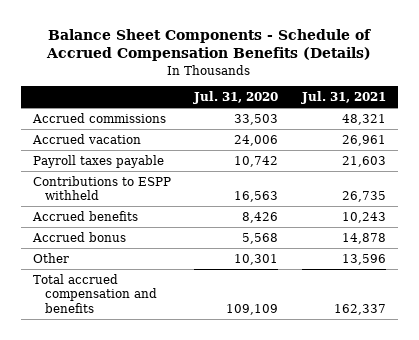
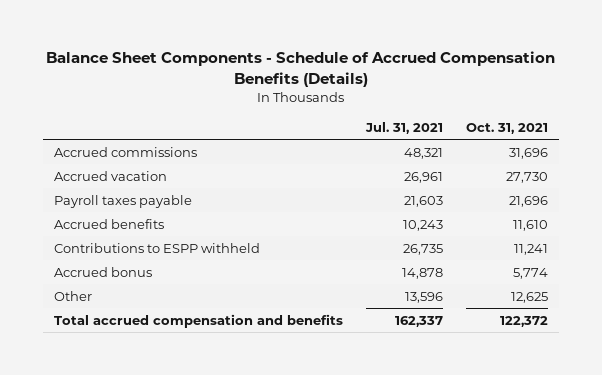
[193,91,279,105] Jul. 31, 2020 -> none
none -> [465,122,548,134] Oct. 31, 2021
[33,175,172,201] Contributions to ESPP withheld -> [54,242,261,253] Contributions to ESPP withheld

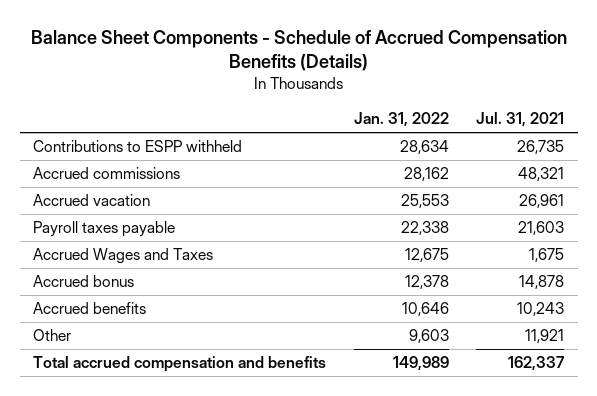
[465,122,548,134] Oct. 31, 2021 -> none
none -> [353,112,449,128] Jan. 31, 2022
[54,242,261,253] Contributions to ESPP withheld -> [33,140,243,153] Contributions to ESPP withheld
none -> [33,248,214,265] Accrued Wages and Taxes
[54,218,165,229] Accrued benefits -> [33,302,147,315] Accrued benefits
[405,291,444,303] 13,596 -> [525,329,565,344] 11,921

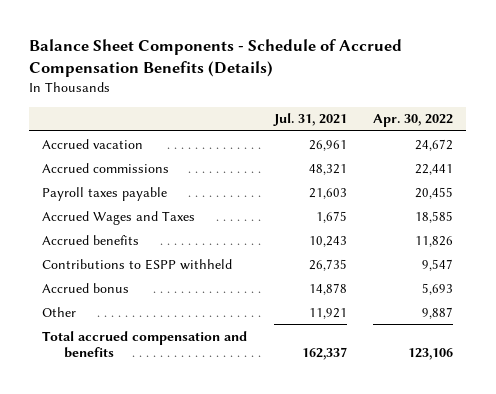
[353,112,449,128] Jan. 31, 2022 -> none
none -> [373,114,454,128] Apr. 30, 2022
[33,167,181,180] Accrued commissions -> [42,162,170,173] Accrued commissions
[33,140,243,153] Contributions to ESPP withheld -> [42,258,233,270] Contributions to ESPP withheld
[33,275,135,288] Accrued bonus -> [42,282,130,293] Accrued bonus

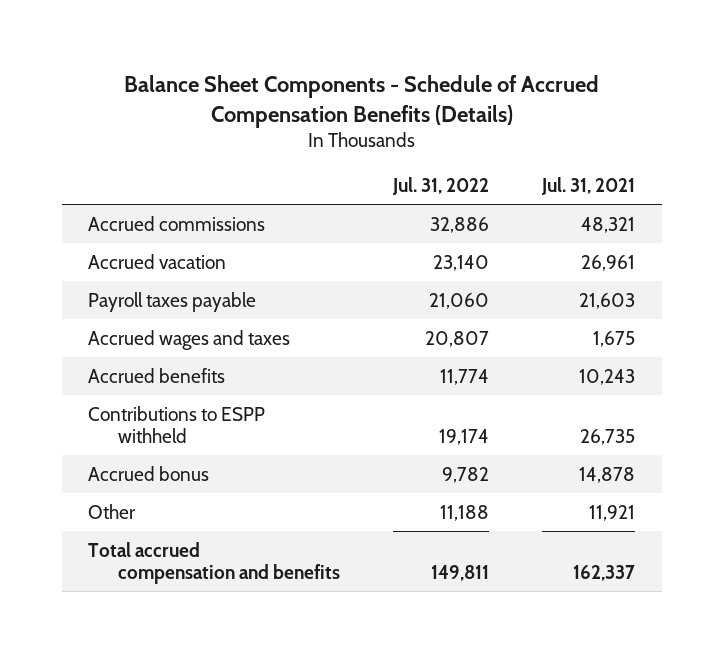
[373,114,454,128] Apr. 30, 2022 -> none
none -> [392,177,490,196] Jul. 31, 2022
[42,138,144,149] Accrued vacation -> [88,253,227,269] Accrued vacation
[42,210,196,225] Accrued Wages and Taxes -> [88,329,291,350] Accrued wages and taxes

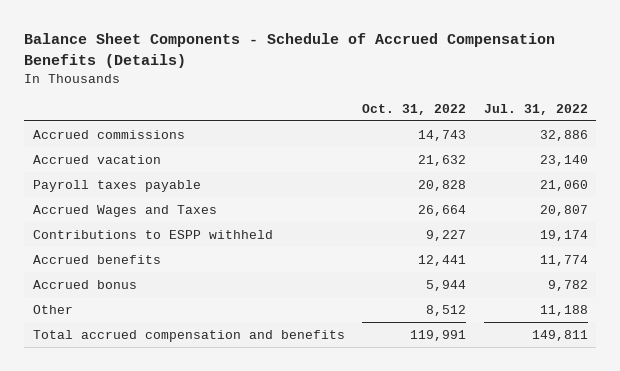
[541,177,636,196] Jul. 31, 2021 -> none
none -> [362,103,467,115] Oct. 31, 2022
[88,329,291,350] Accrued wages and taxes -> [32,204,217,217] Accrued Wages and Taxes
[88,367,226,383] Accrued benefits -> [32,254,161,264] Accrued benefits

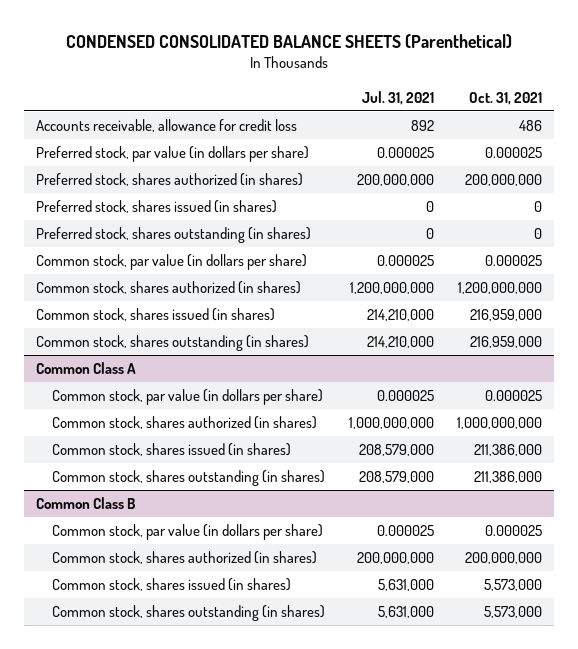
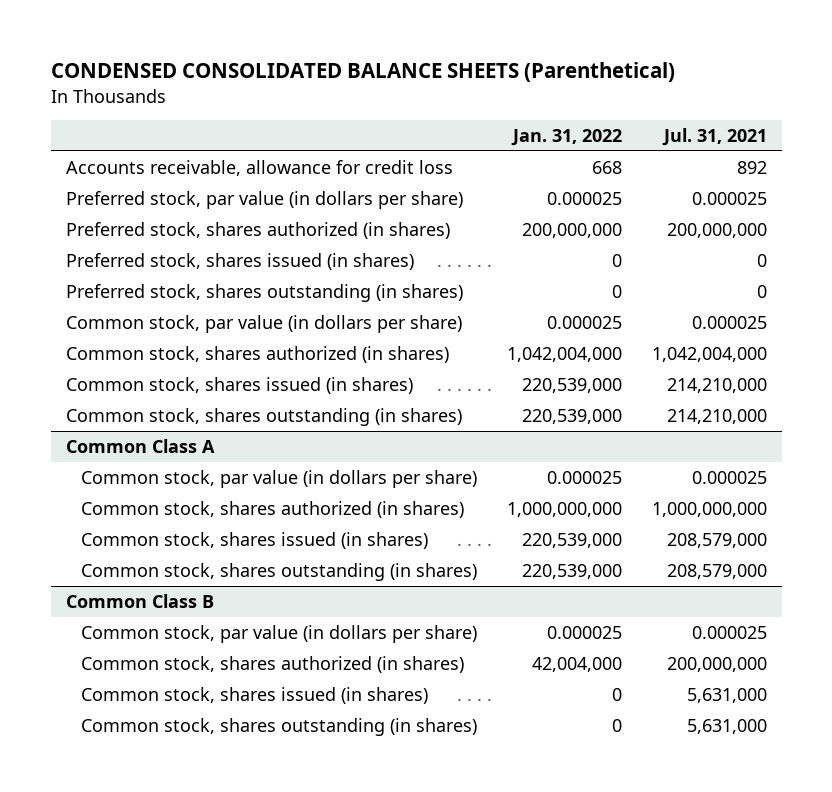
[469,91,543,105] Oct. 31, 2021 -> none
none -> [510,129,622,147] Jan. 31, 2022
[349,282,434,295] 1,200,000,000 -> [651,346,767,362] 1,042,004,000

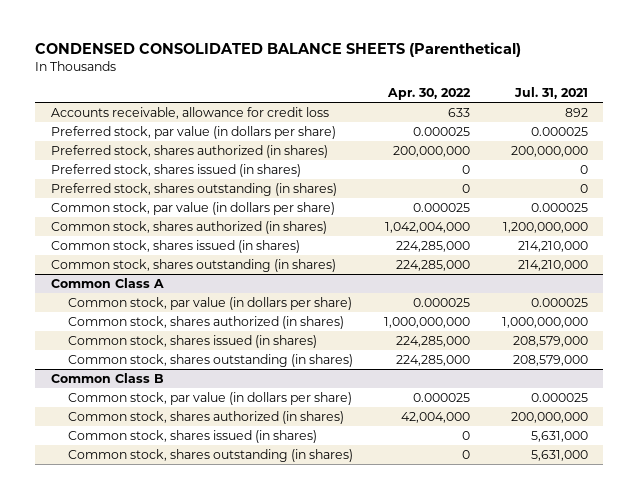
[510,129,622,147] Jan. 31, 2022 -> none
none -> [387,88,472,101] Apr. 30, 2022
[651,346,767,362] 1,042,004,000 -> [502,221,588,233] 1,200,000,000

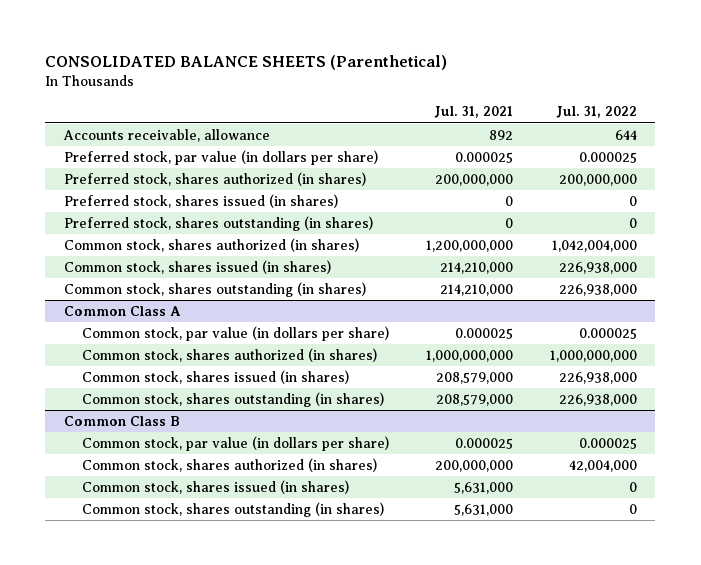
[35,42,522,58] CONDENSED CONSOLIDATED BALANCE SHEETS (Parenthetical) -> [45,55,448,71] CONSOLIDATED BALANCE SHEETS (Parenthetical)
[387,88,472,101] Apr. 30, 2022 -> none
none -> [555,106,637,119] Jul. 31, 2022
[50,106,329,119] Accounts receivable, allowance for credit loss -> [62,129,270,143] Accounts receivable, allowance
[50,201,335,215] Common stock, par value (in dollars per share) -> none

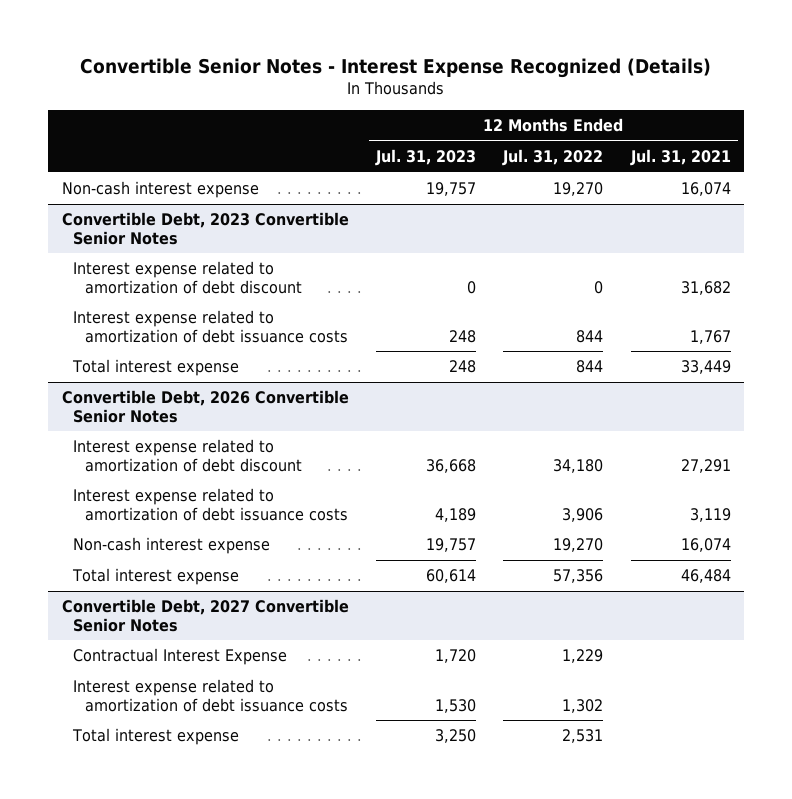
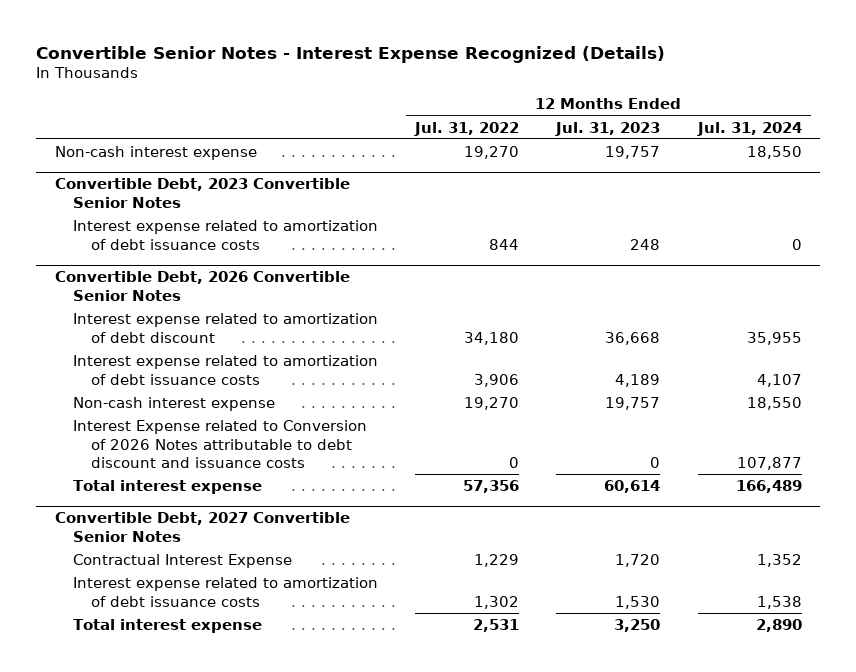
[629,149,731,167] Jul. 31, 2021 -> none
none -> [696,121,802,136] Jul. 31, 2024
[73,261,302,294] Interest expense related to amortization of debt discount -> none
[72,359,240,377] Total interest expense -> none
none -> [72,419,367,469] Interest Expense related to Conversion of 2026 Notes attributable to debt discount and issuance costs

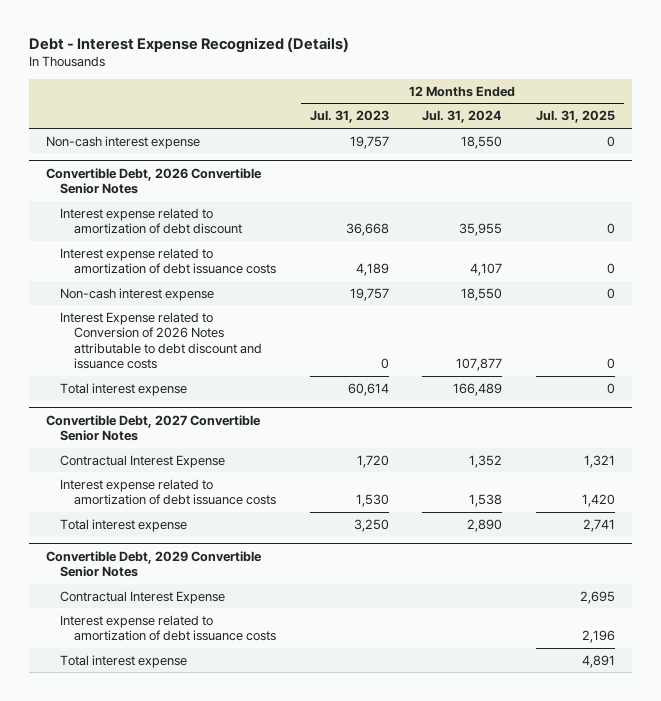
[36,45,666,63] Convertible Senior Notes - Interest Expense Recognized (Details) -> [28,36,349,53] Debt - Interest Expense Recognized (Details)
[413,121,519,136] Jul. 31, 2022 -> none
none -> [536,110,616,124] Jul. 31, 2025
[54,178,350,208] Convertible Debt, 2023 Convertible Senior Notes -> none
[72,219,378,250] Interest expense related to amortization of debt issuance costs -> none
none -> [45,550,262,577] Convertible Debt, 2029 Convertible Senior Notes
none -> [59,590,225,604] Contractual Interest Expense
none -> [59,614,277,642] Interest expense related to amortization of debt issuance costs
none -> [59,654,187,668] Total interest expense

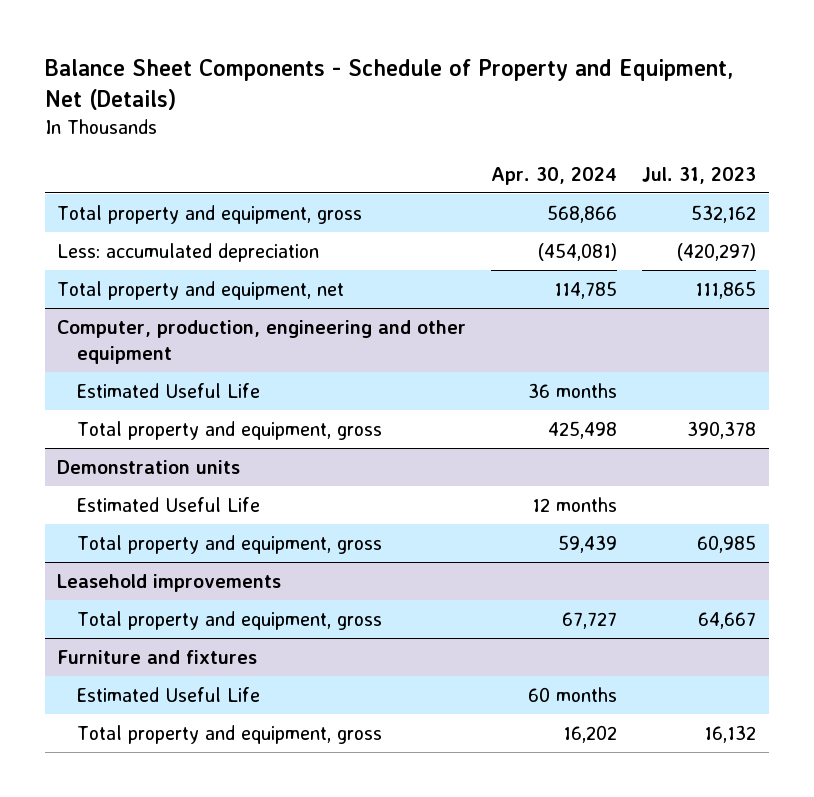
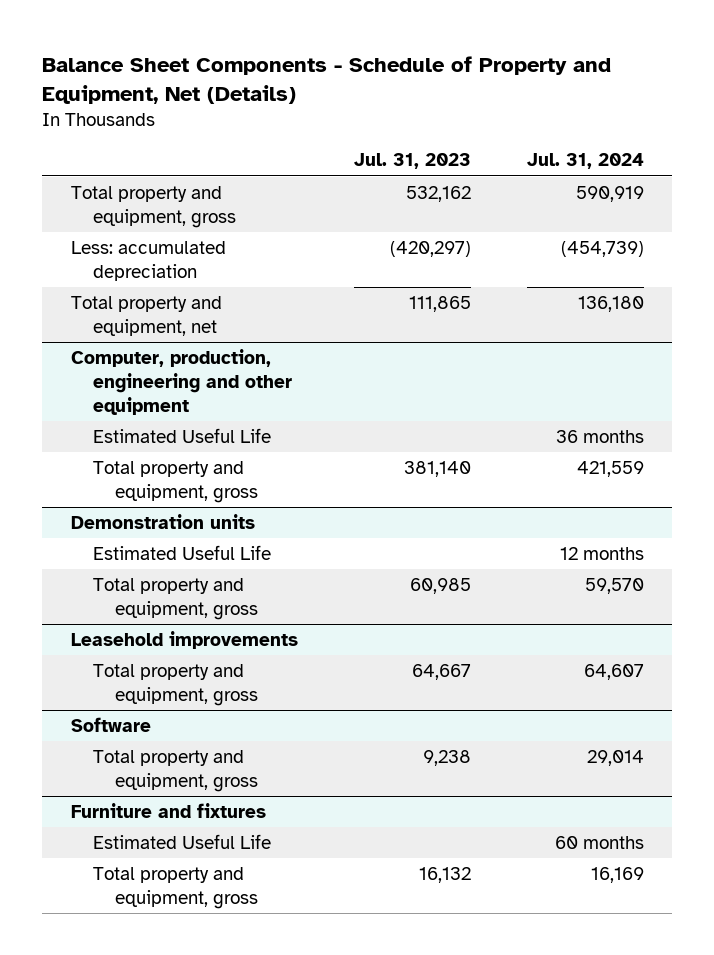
[491,166,618,185] Apr. 30, 2024 -> none
none -> [526,153,644,170] Jul. 31, 2024
[687,421,757,440] 390,378 -> [403,460,471,477] 381,140
none -> [70,716,151,732] Software
none -> [92,749,259,792] Total property and equipment, gross

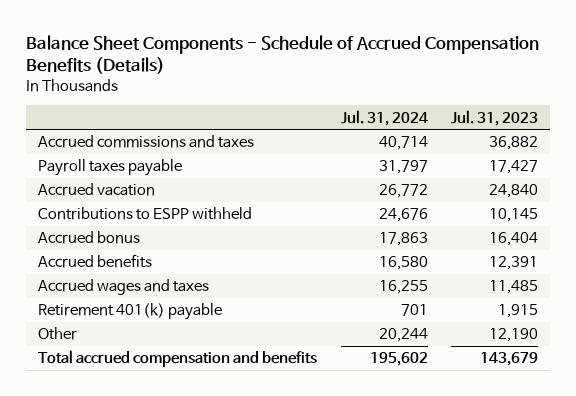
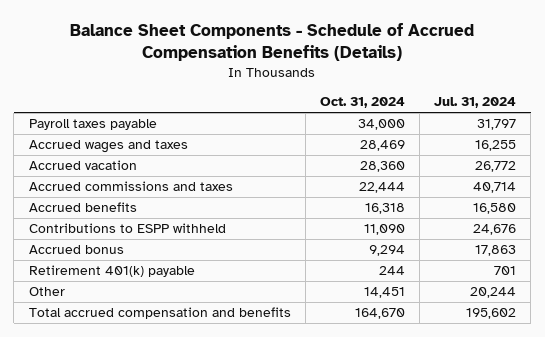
[451,109,539,126] Jul. 31, 2023 -> none
none -> [319,97,405,109] Oct. 31, 2024
[38,279,210,296] Accrued wages and taxes -> [28,140,188,154] Accrued wages and taxes
[38,135,255,149] Accrued commissions and taxes -> [28,181,233,192] Accrued commissions and taxes
[38,254,153,269] Accrued benefits -> [28,202,137,213] Accrued benefits

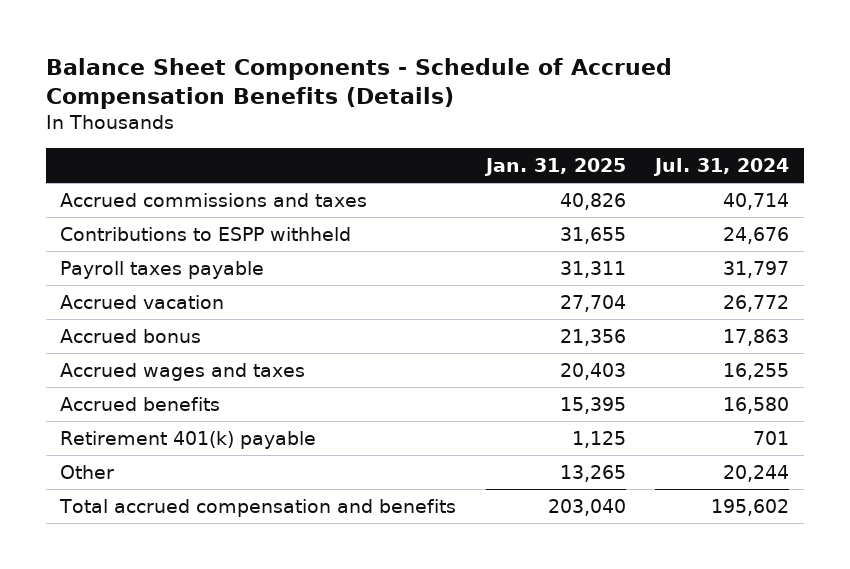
[319,97,405,109] Oct. 31, 2024 -> none
none -> [483,158,626,177] Jan. 31, 2025
[28,119,157,131] Payroll taxes payable -> [60,261,265,280] Payroll taxes payable
[28,160,137,171] Accrued vacation -> [60,295,225,310] Accrued vacation
[28,140,188,154] Accrued wages and taxes -> [60,363,306,382] Accrued wages and taxes
[28,202,137,213] Accrued benefits -> [60,397,221,412] Accrued benefits

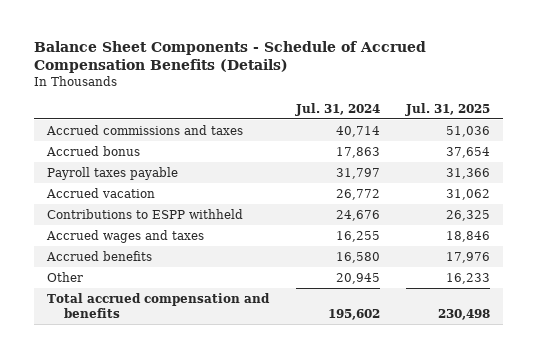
[483,158,626,177] Jan. 31, 2025 -> none
none -> [404,102,490,116] Jul. 31, 2025
[60,329,202,344] Accrued bonus -> [46,145,141,156] Accrued bonus
[60,227,352,242] Contributions to ESPP withheld -> [47,208,244,219] Contributions to ESPP withheld
[60,431,317,450] Retirement 401(k) payable -> none
[723,465,790,483] 20,244 -> [335,272,380,284] 20,945

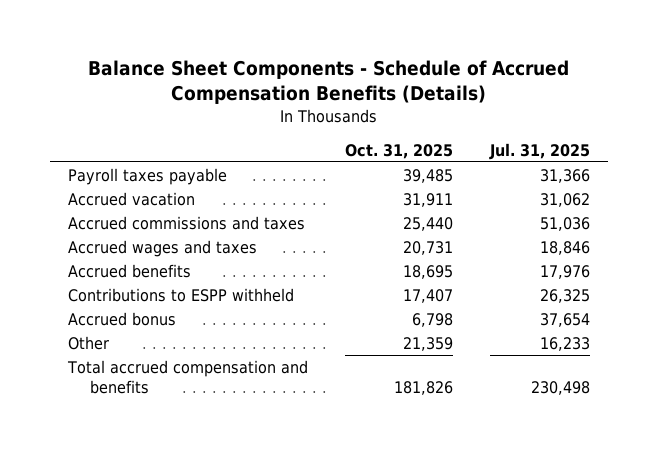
[294,102,380,116] Jul. 31, 2024 -> none
none -> [345,143,454,159] Oct. 31, 2025
[46,124,244,135] Accrued commissions and taxes -> [68,216,306,231] Accrued commissions and taxes
[47,208,244,219] Contributions to ESPP withheld -> [68,288,295,303] Contributions to ESPP withheld
[46,145,141,156] Accrued bonus -> [68,312,177,327] Accrued bonus

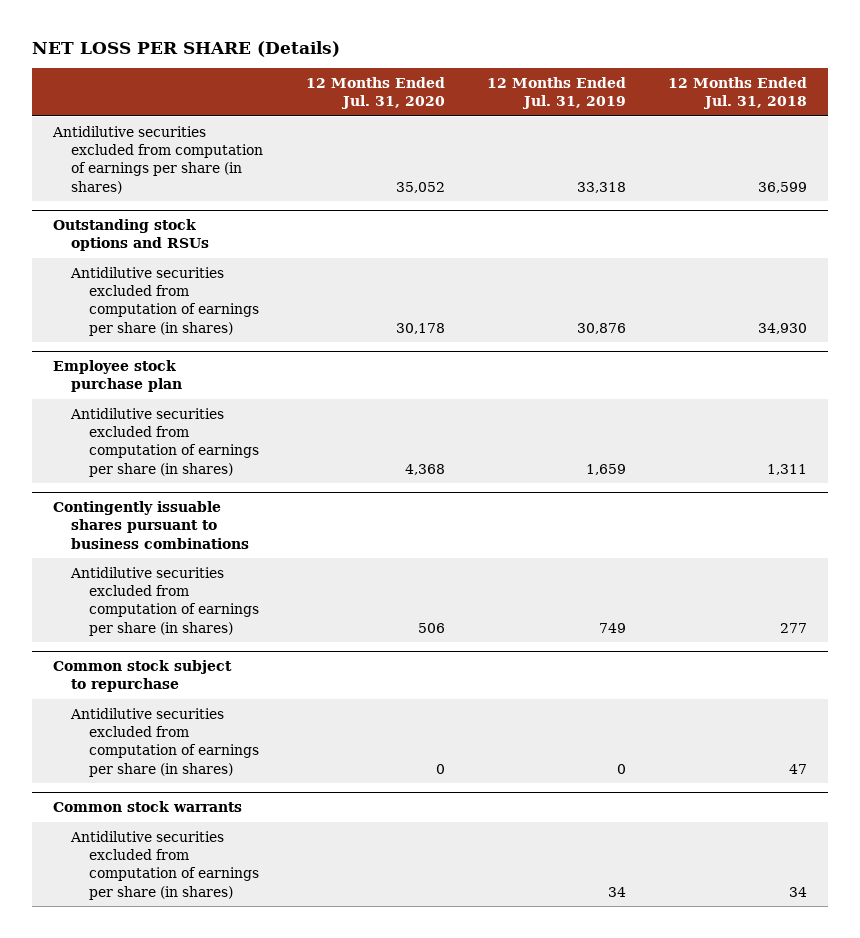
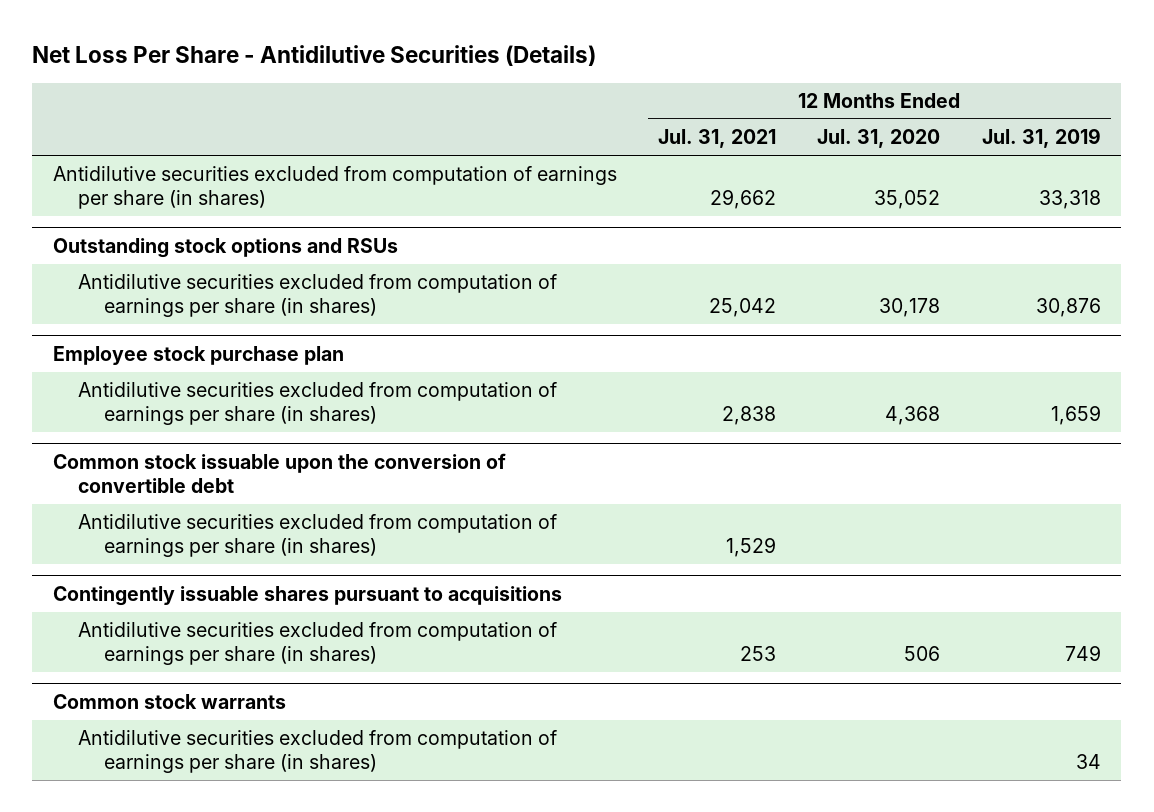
[31,40,340,57] NET LOSS PER SHARE (Details) -> [32,45,597,67] Net Loss Per Share - Antidilutive Securities (Details)
[668,76,808,110] 12 Months Ended Jul. 31, 2018 -> none
none -> [658,129,777,149] Jul. 31, 2021
none -> [53,453,507,494] Common stock issuable upon the conversion of convertible debt
none -> [78,514,558,558] Antidilutive securities excluded from computation of earnings per share (in shares)
[53,501,250,549] Contingently issuable shares pursuant to business combinations -> [53,586,563,607] Contingently issuable shares pursuant to acquisitions
[53,660,233,693] Common stock subject to repurchase -> none
[70,707,260,777] Antidilutive securities excluded from computation of earnings per share (in shares) -> none

